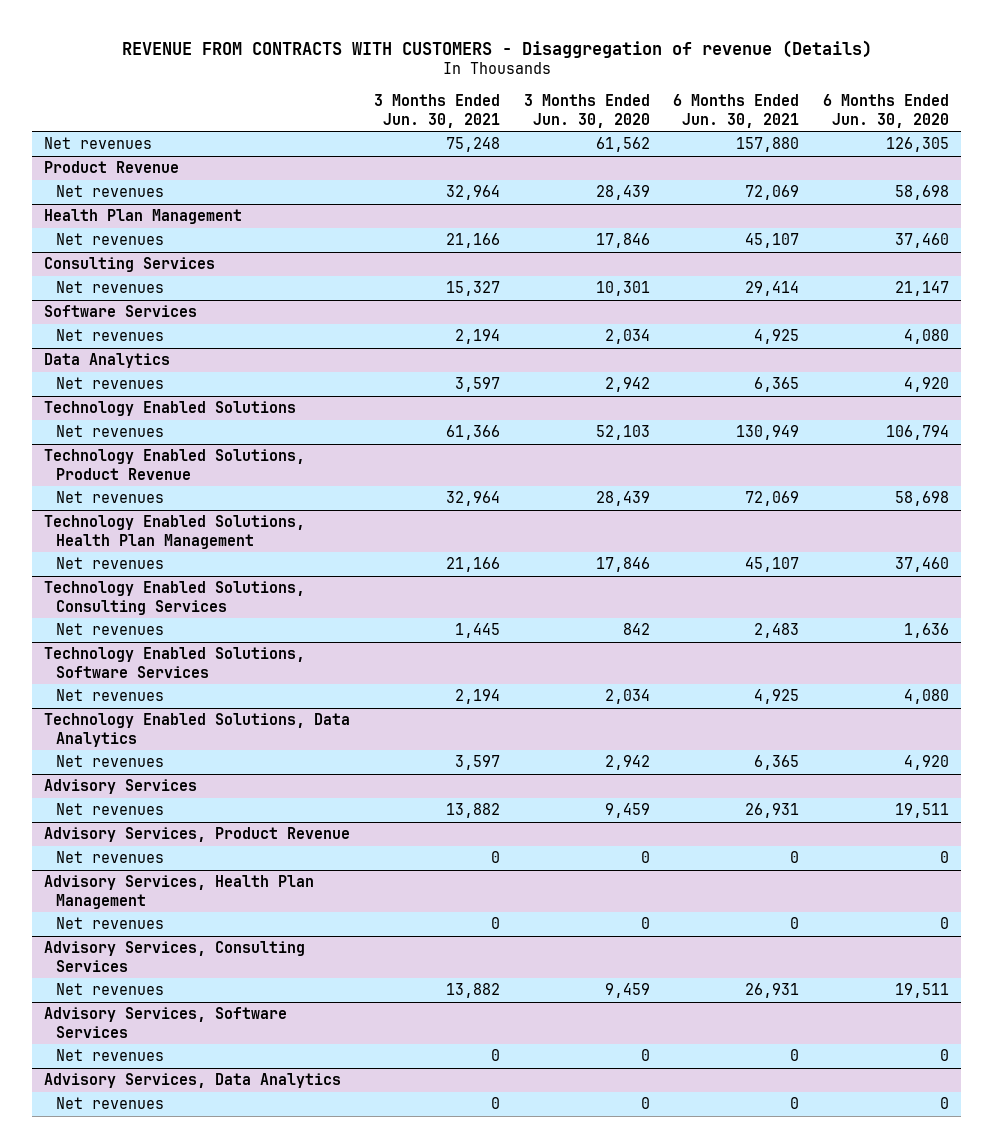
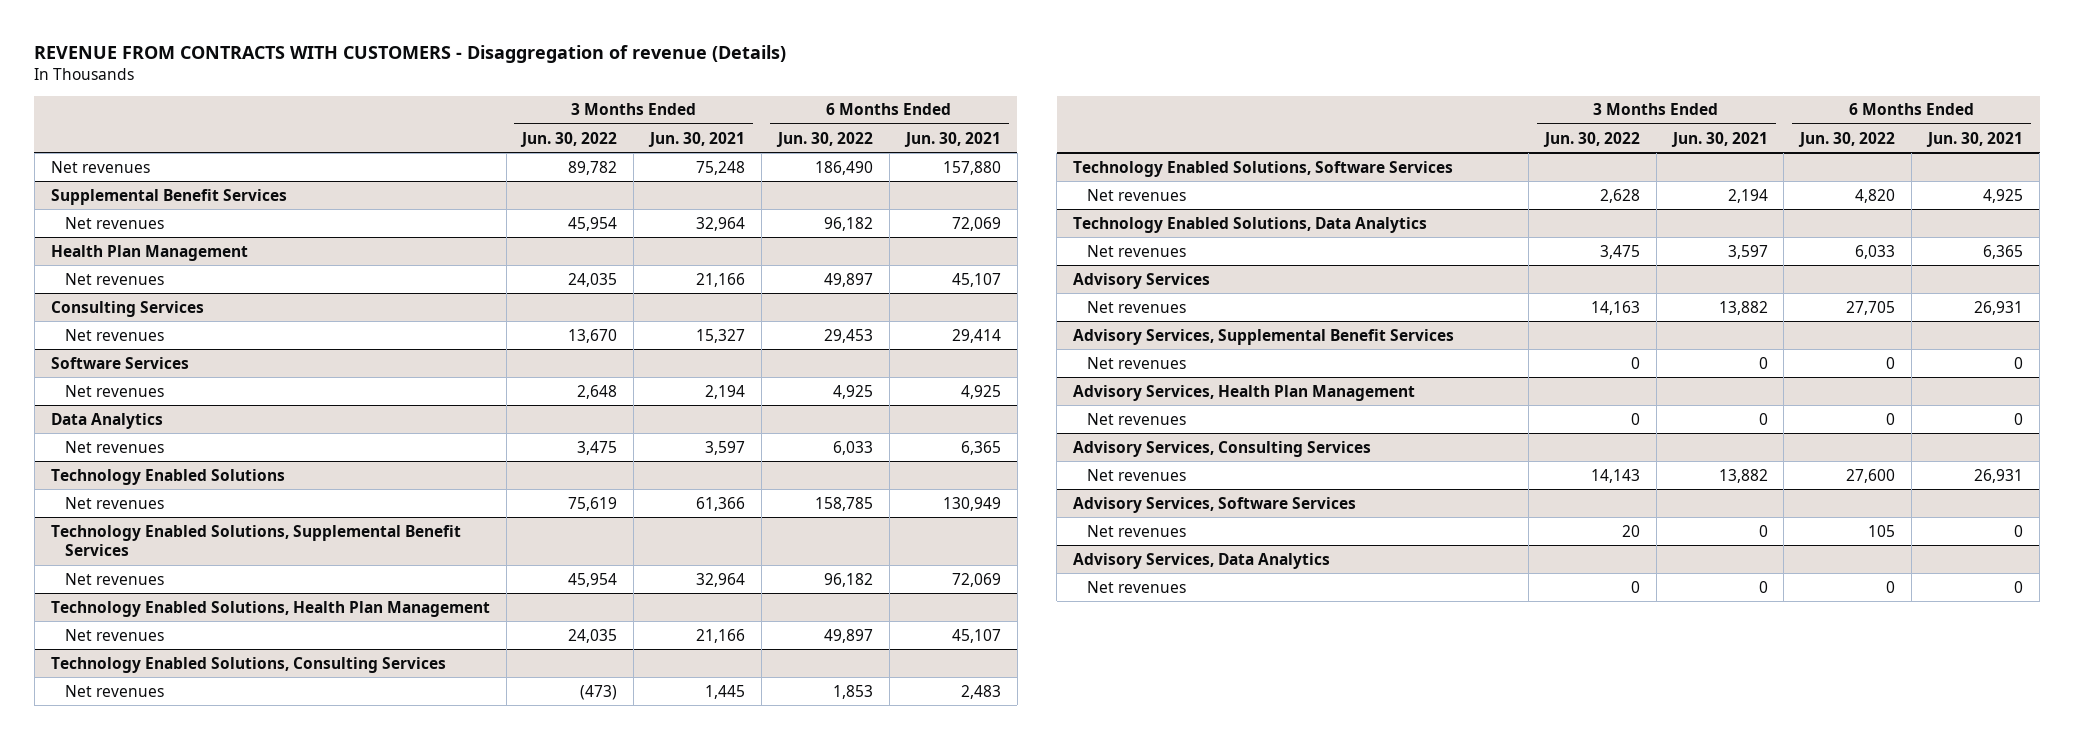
[523,94,650,128] 3 Months Ended Jun. 30, 2020 -> none
[823,94,950,128] 6 Months Ended Jun. 30, 2020 -> none
none -> [520,131,618,147] Jun. 30, 2022
none -> [776,131,874,147] Jun. 30, 2022
[43,161,179,174] Product Revenue -> [50,188,287,205] Supplemental Benefit Services
[43,449,305,480] Technology Enabled Solutions, Product Revenue -> none
none -> [50,524,461,557] Technology Enabled Solutions, Supplemental Benefit Services
[43,827,350,843] Advisory Services, Product Revenue -> none
none -> [1072,328,1454,345] Advisory Services, Supplemental Benefit Services

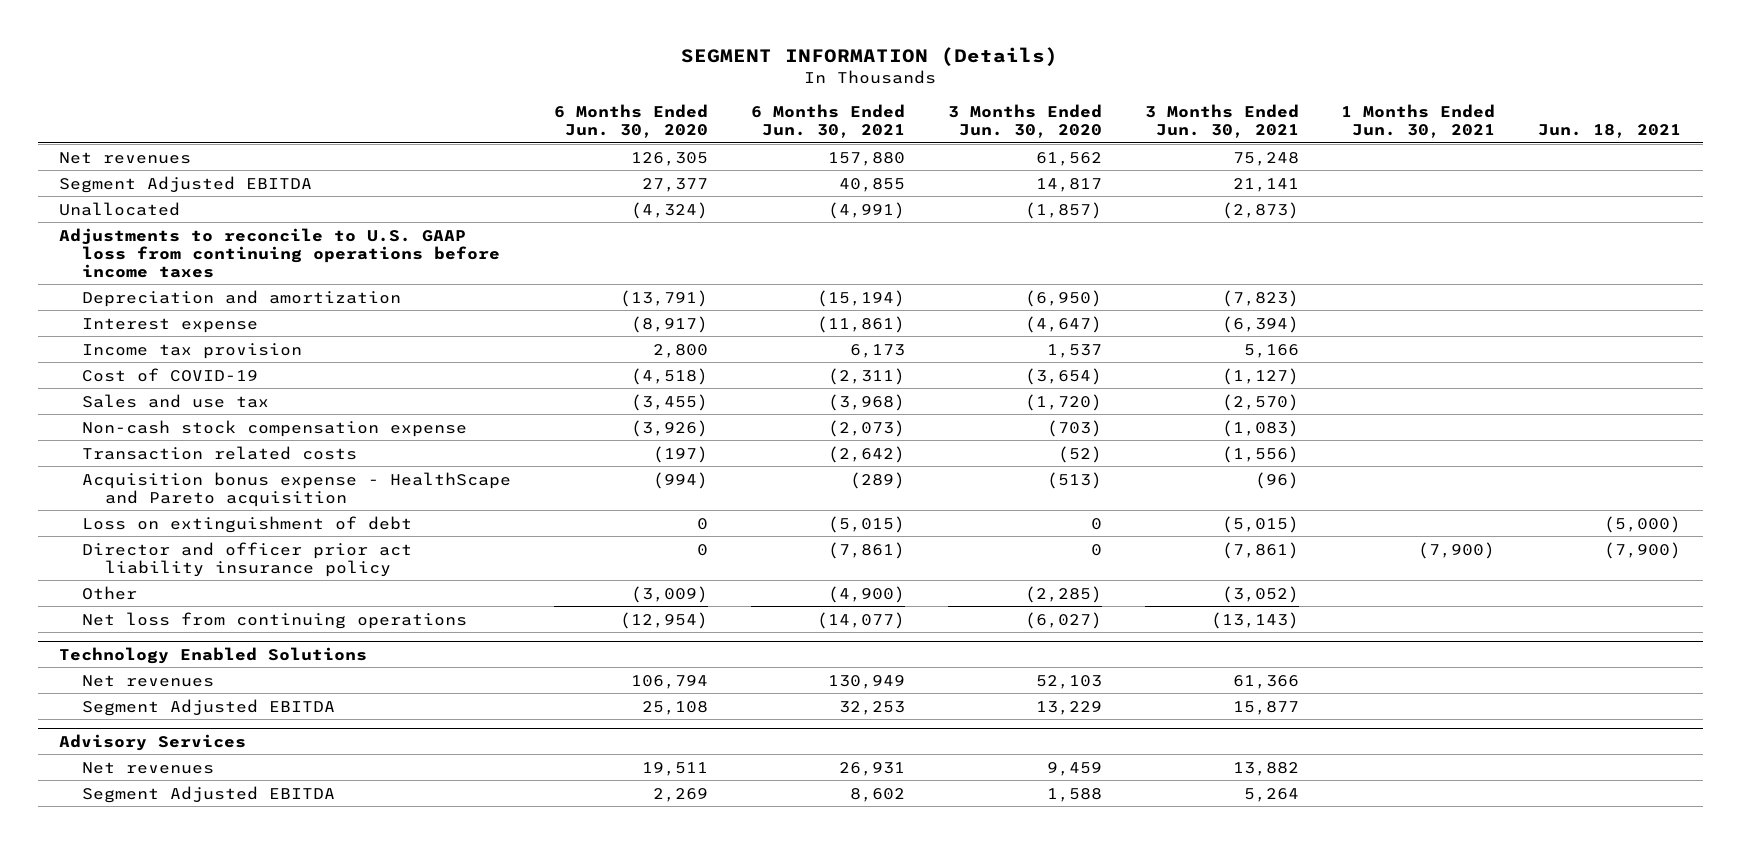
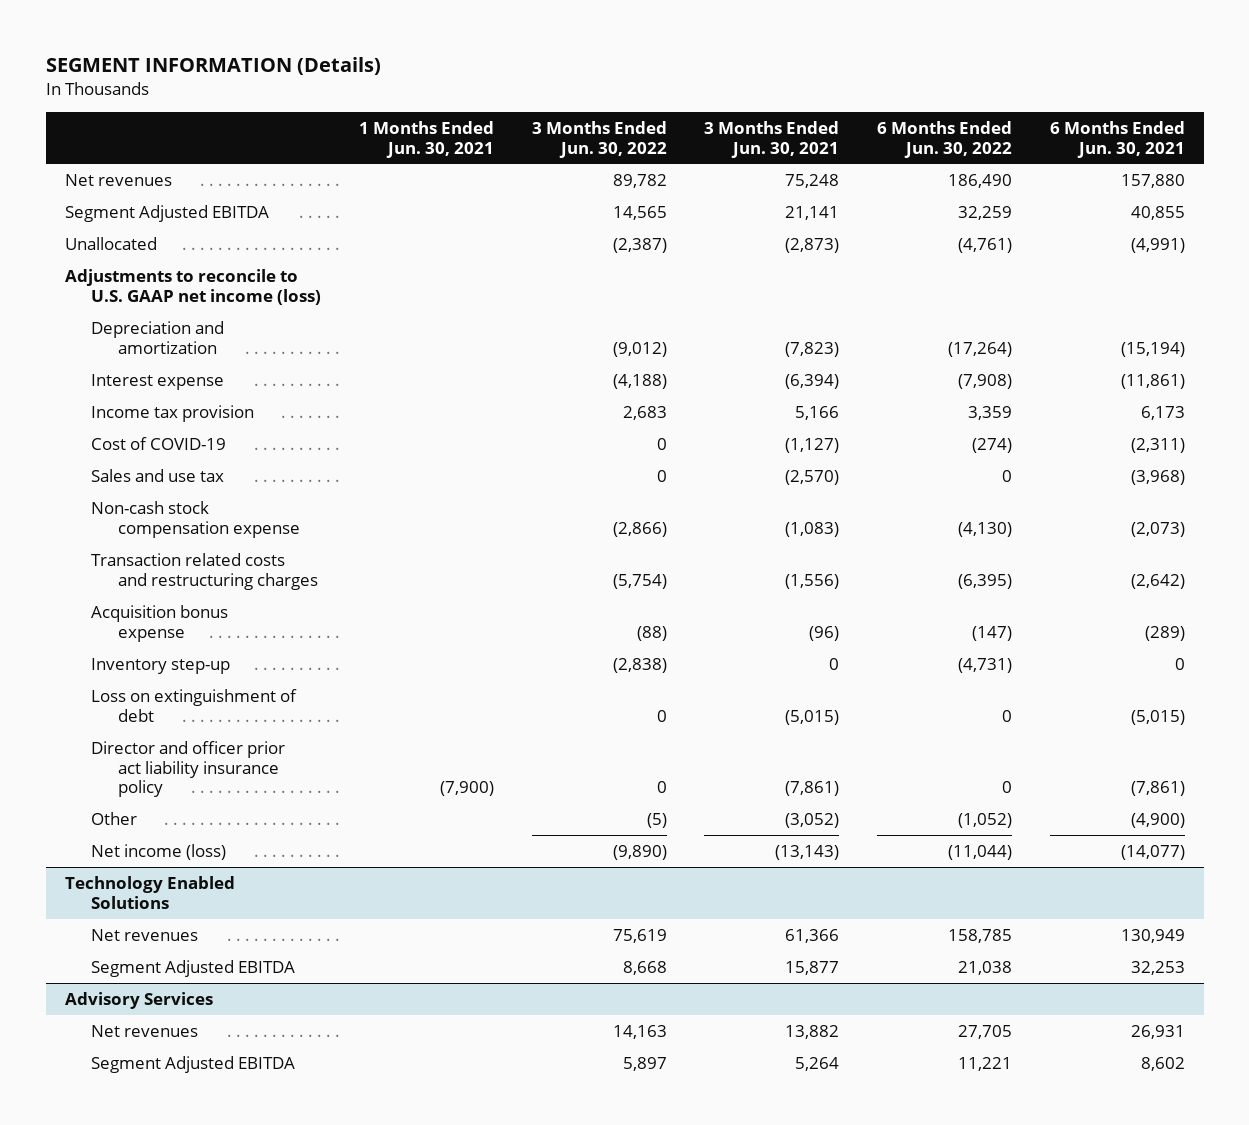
[553,104,708,139] 6 Months Ended Jun. 30, 2020 -> none
[947,104,1102,139] 3 Months Ended Jun. 30, 2020 -> none
[1538,124,1682,139] Jun. 18, 2021 -> none
none -> [531,120,667,158] 3 Months Ended Jun. 30, 2022
none -> [877,120,1013,158] 6 Months Ended Jun. 30, 2022
[59,227,501,278] Adjustments to reconcile to U.S. GAAP loss from continuing operations before income taxes -> [64,268,322,305] Adjustments to reconcile to U.S. GAAP net income (loss)
[82,445,358,460] Transaction related costs -> [91,552,318,590] Transaction related costs and restructuring charges
[82,471,512,507] Acquisition bonus expense - HealthScape and Pareto acquisition -> [91,604,229,642] Acquisition bonus expense
none -> [91,657,231,674] Inventory step-up
[82,611,468,629] Net loss from continuing operations -> [91,843,227,860] Net income (loss)

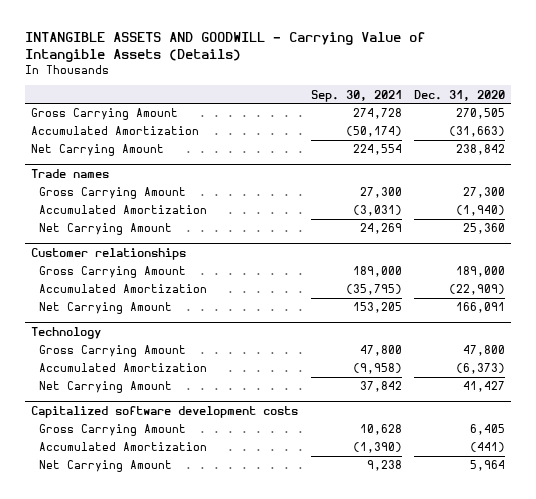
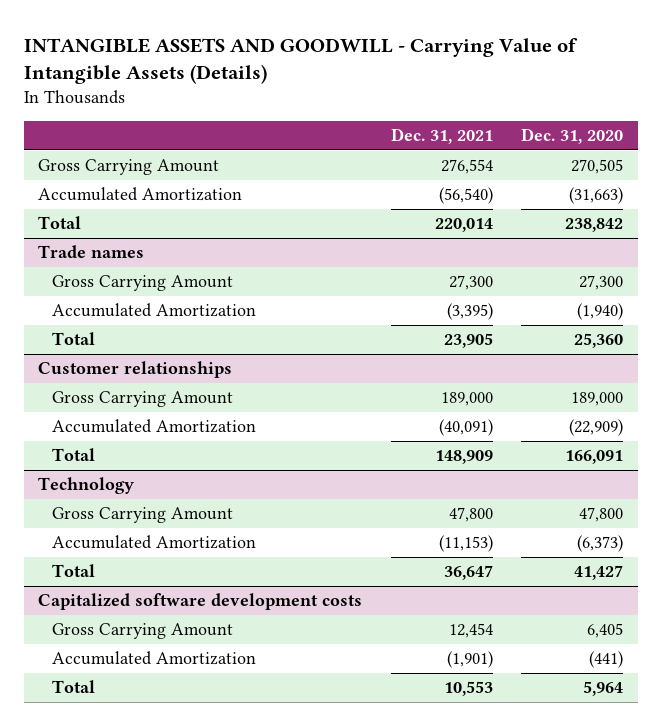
[310,89,402,102] Sep. 30, 2021 -> none
none -> [390,128,493,145] Dec. 31, 2021
[31,144,165,157] Net Carrying Amount -> [38,216,82,230] Total
[39,223,173,236] Net Carrying Amount -> [51,332,95,346] Total
[39,302,173,315] Net Carrying Amount -> [51,448,95,462] Total
[39,381,173,394] Net Carrying Amount -> [51,564,95,578] Total
[39,460,173,473] Net Carrying Amount -> [51,680,95,694] Total

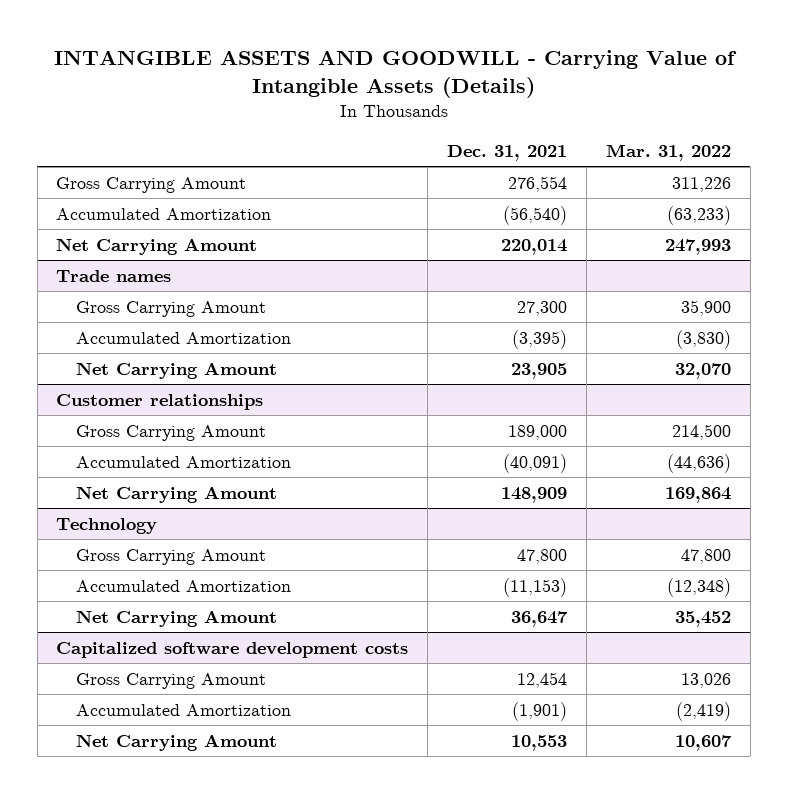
[521,128,624,145] Dec. 31, 2020 -> none
none -> [605,143,731,161] Mar. 31, 2022
[38,216,82,230] Total -> [56,237,258,255] Net Carrying Amount
[51,332,95,346] Total -> [76,361,278,379] Net Carrying Amount
[51,448,95,462] Total -> [76,485,278,503] Net Carrying Amount
[51,564,95,578] Total -> [76,609,278,627] Net Carrying Amount
[51,680,95,694] Total -> [76,733,278,751] Net Carrying Amount

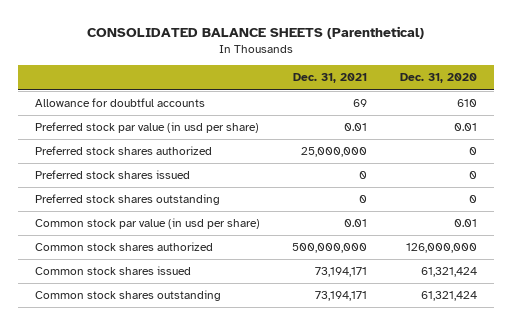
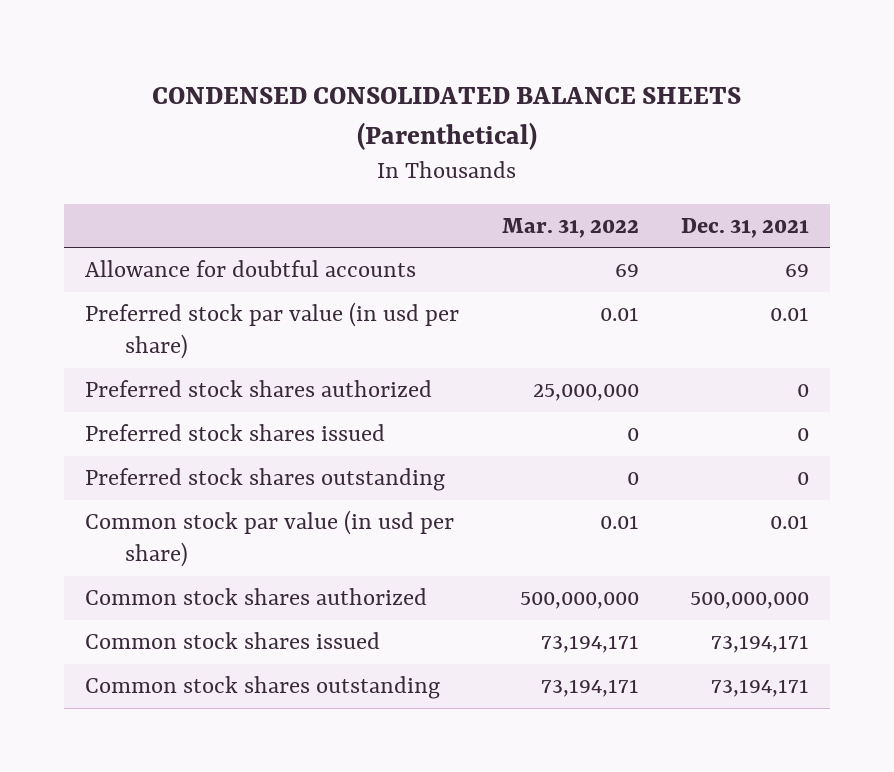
[86,25,424,39] CONSOLIDATED BALANCE SHEETS (Parenthetical) -> [152,86,742,150] CONDENSED CONSOLIDATED BALANCE SHEETS (Parenthetical)
[400,73,478,84] Dec. 31, 2020 -> none
none -> [501,218,639,239] Mar. 31, 2022
[301,147,368,158] 25,000,000 -> [797,384,810,398] 0

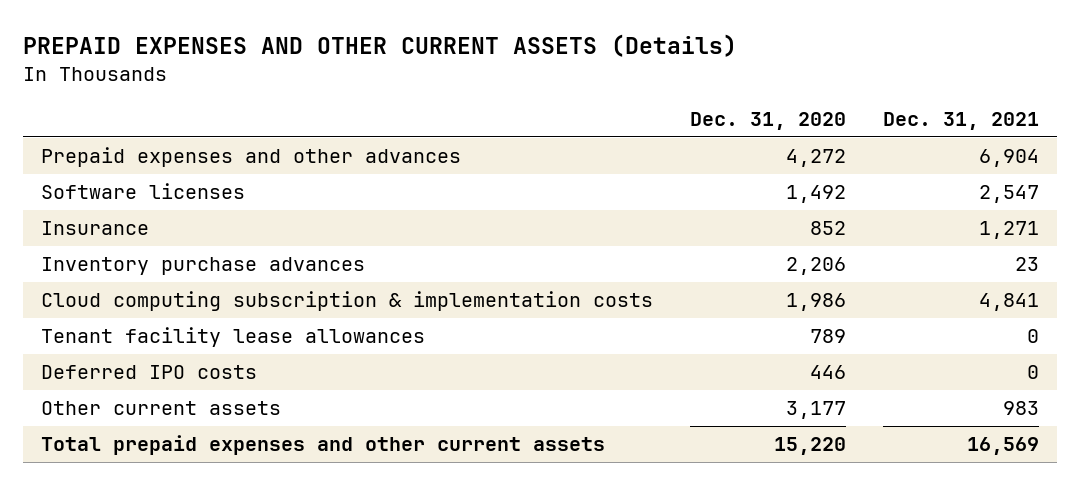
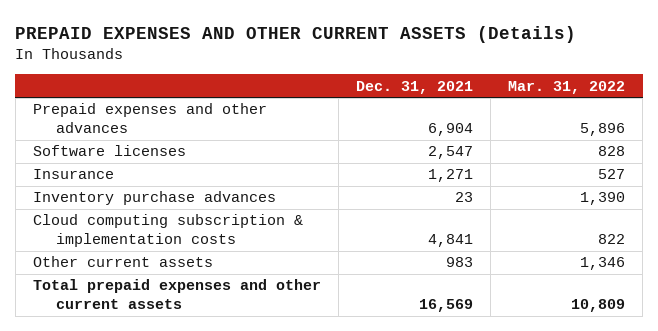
[690,111,847,130] Dec. 31, 2020 -> none
none -> [508,80,626,94] Mar. 31, 2022
[41,327,426,348] Tenant facility lease allowances -> none
[41,365,258,380] Deferred IPO costs -> none

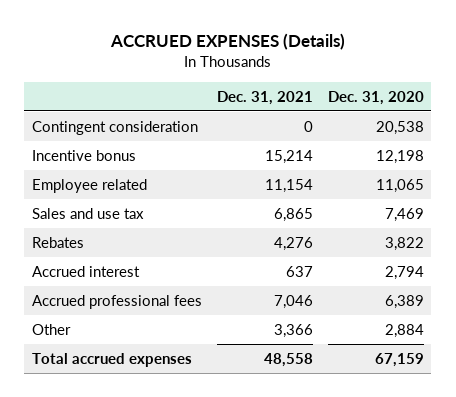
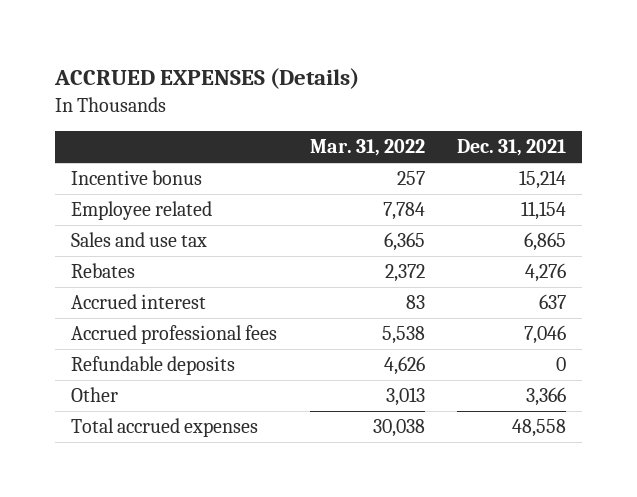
[327,90,424,105] Dec. 31, 2020 -> none
none -> [309,139,425,157] Mar. 31, 2022
[31,120,198,135] Contingent consideration -> none
none -> [71,356,236,376] Refundable deposits

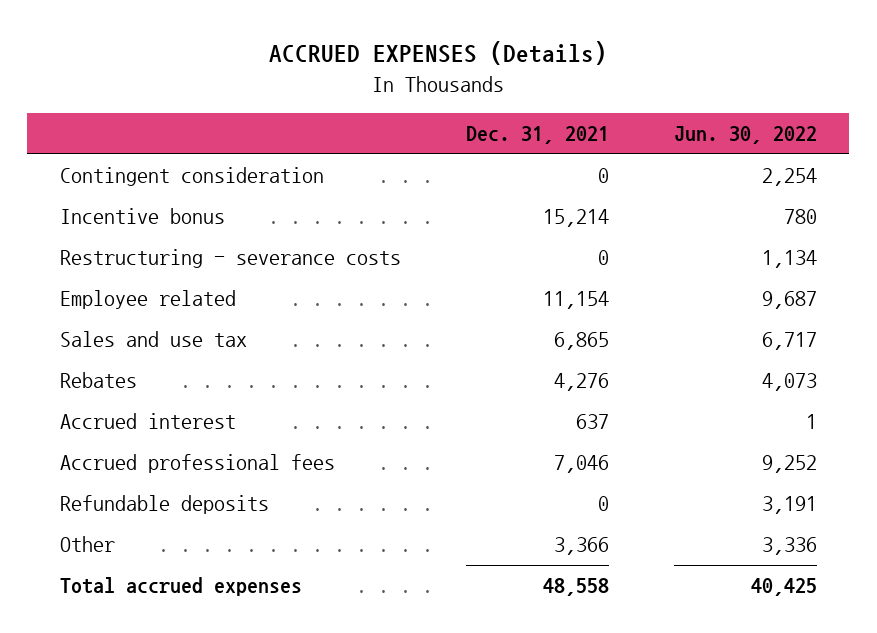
[309,139,425,157] Mar. 31, 2022 -> none
none -> [673,126,817,145] Jun. 30, 2022
none -> [59,167,324,187] Contingent consideration
none -> [59,249,401,269] Restructuring - severance costs

